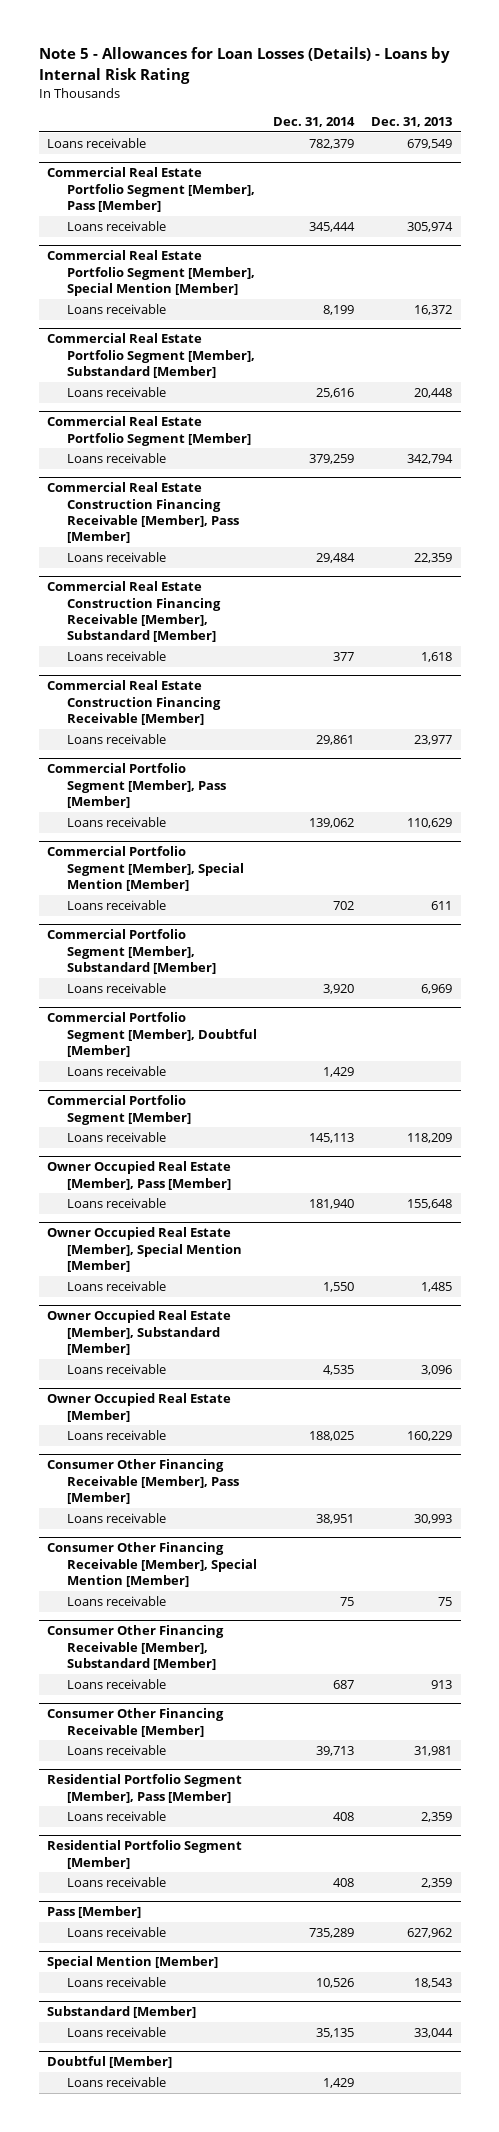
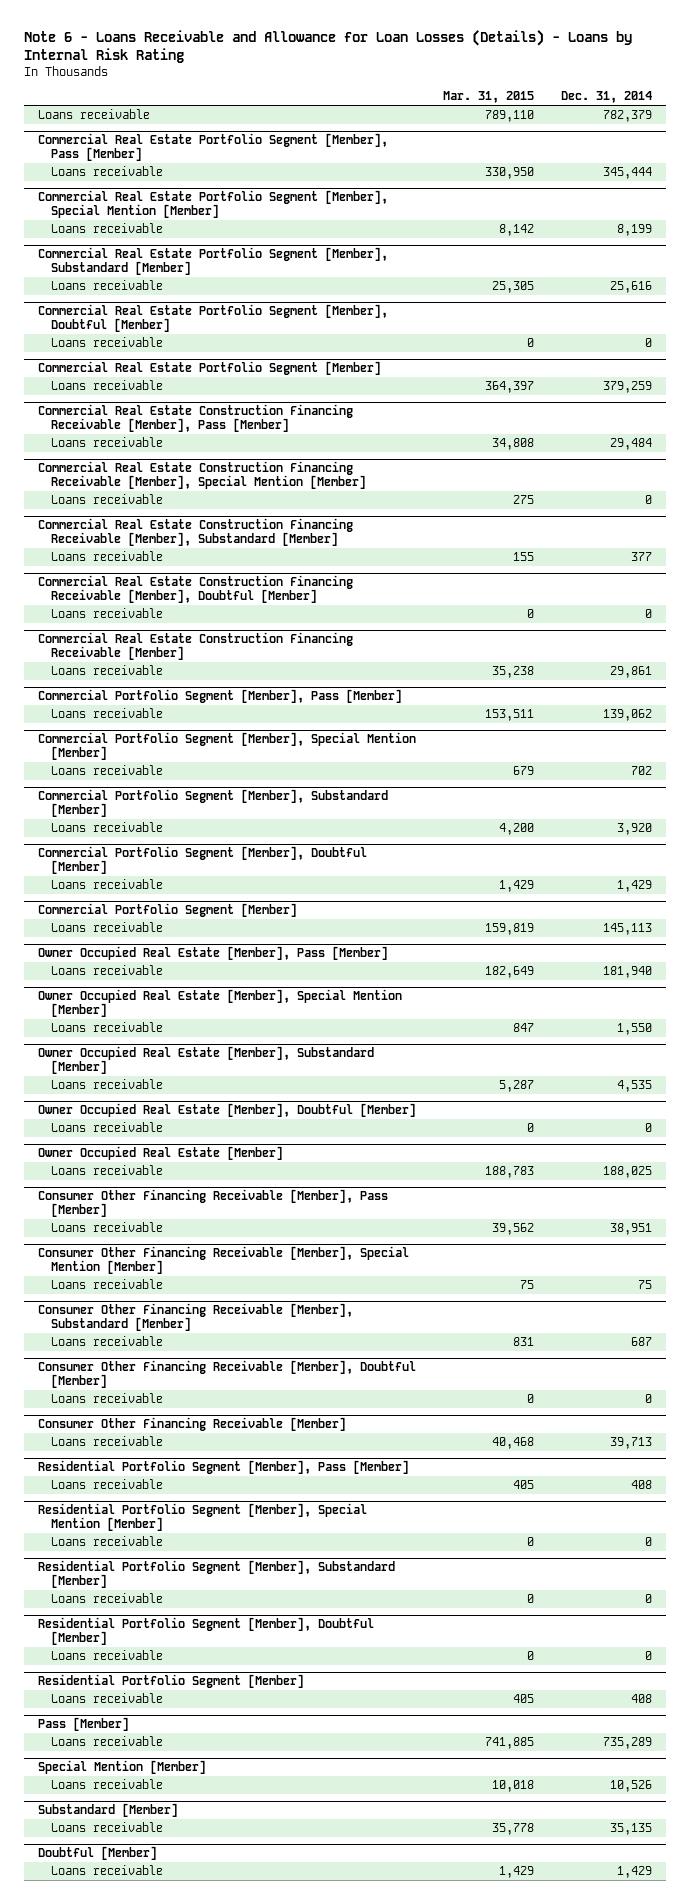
[38,47,450,84] Note 5 - Allowances for Loan Losses (Details) - Loans by Internal Risk Rating -> [24,30,633,64] Note 6 - Loans Receivable and Allowance for Loan Losses (Details) - Loans by Internal Risk Rating
[371,116,453,127] Dec. 31, 2013 -> none
none -> [442,91,534,104] Mar. 31, 2015
none -> [37,304,388,333] Commercial Real Estate Portfolio Segment [Member], Doubtful [Member]
none -> [50,337,163,348] Loans receivable
none -> [37,461,366,490] Commercial Real Estate Construction Financing Receivable [Member], Special Mention [Member]
none -> [50,494,163,505] Loans receivable
none -> [37,575,353,604] Commercial Real Estate Construction Financing Receivable [Member], Doubtful [Member]
none -> [50,608,163,619] Loans receivable
none -> [37,1103,416,1118] Owner Occupied Real Estate [Member], Doubtful [Member]
none -> [50,1122,163,1133] Loans receivable
none -> [37,1360,416,1389] Consumer Other Financing Receivable [Member], Doubtful [Member]
none -> [50,1393,163,1404] Loans receivable
none -> [37,1503,367,1532] Residential Portfolio Segment [Member], Special Mention [Member]
none -> [50,1536,163,1547] Loans receivable
none -> [37,1560,395,1589] Residential Portfolio Segment [Member], Substandard [Member]
none -> [50,1593,163,1604] Loans receivable
none -> [37,1617,374,1646] Residential Portfolio Segment [Member], Doubtful [Member]
none -> [50,1650,163,1661] Loans receivable

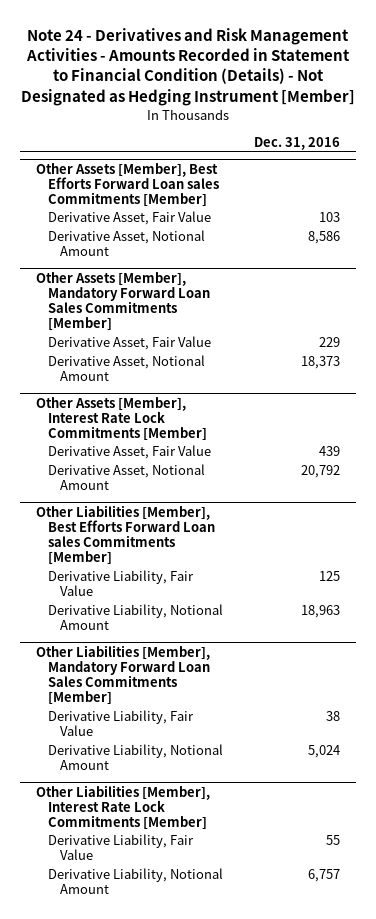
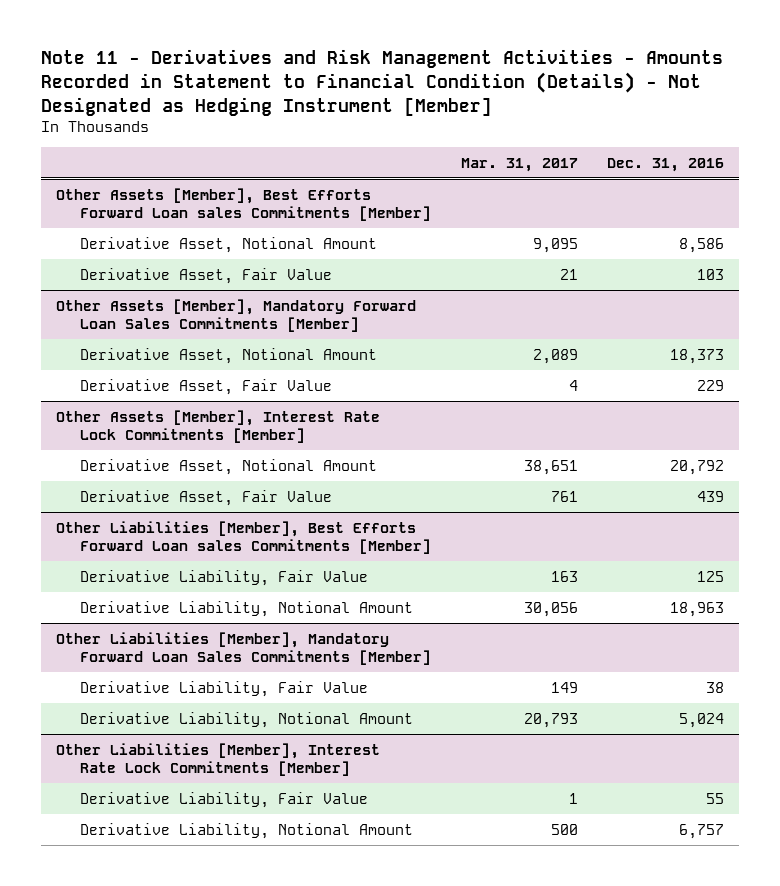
[20,27,355,106] Note 24 - Derivatives and Risk Management Activities - Amounts Recorded in Statement to Financial Condition (Details) - Not Designated as Hedging Instrument [Member] -> [40,49,723,116] Note 11 - Derivatives and Risk Management Activities - Amounts Recorded in Statement to Financial Condition (Details) - Not Designated as Hedging Instrument [Member]
none -> [460,157,578,172] Mar. 31, 2017
[47,211,211,226] Derivative Asset, Fair Value -> [79,267,332,284] Derivative Asset, Fair Value
[47,336,211,351] Derivative Asset, Fair Value -> [79,378,332,395] Derivative Asset, Fair Value
[47,445,211,460] Derivative Asset, Fair Value -> [79,489,332,506] Derivative Asset, Fair Value

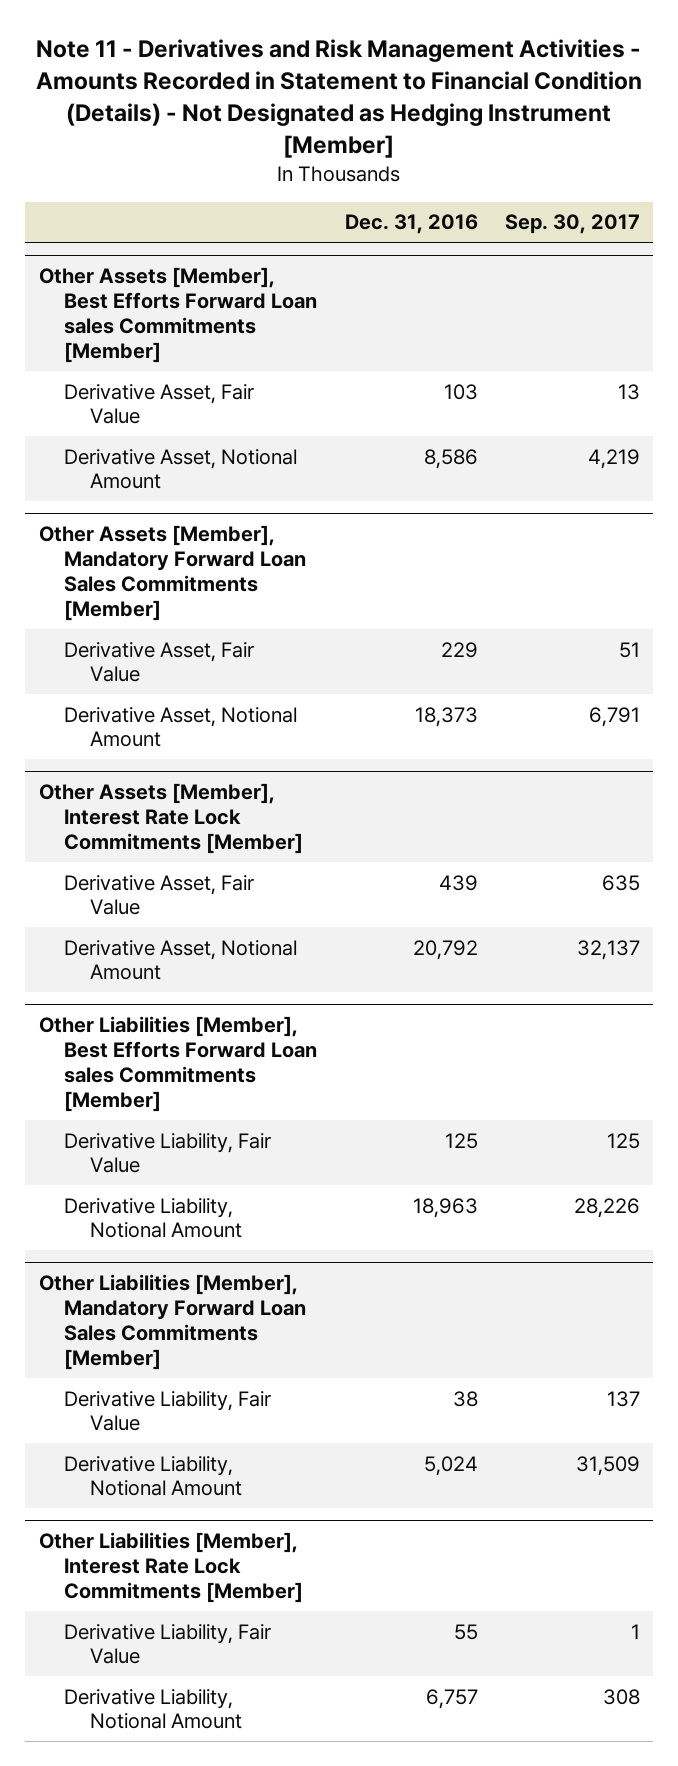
[460,157,578,172] Mar. 31, 2017 -> none
none -> [504,214,640,235] Sep. 30, 2017
[79,236,377,253] Derivative Asset, Notional Amount -> [64,448,298,490] Derivative Asset, Notional Amount
[79,347,377,364] Derivative Asset, Notional Amount -> [64,706,298,748] Derivative Asset, Notional Amount
[79,458,377,475] Derivative Asset, Notional Amount -> [64,939,298,981] Derivative Asset, Notional Amount

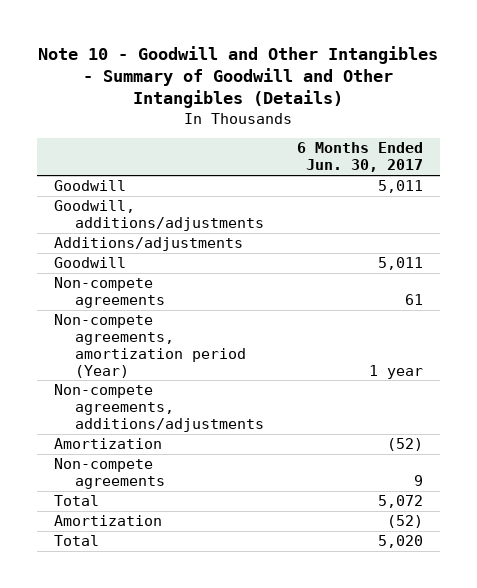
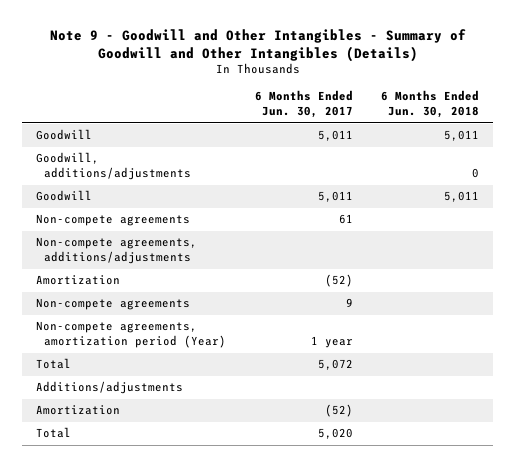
[38,45,439,109] Note 10 - Goodwill and Other Intangibles - Summary of Goodwill and Other Intangibles (Details) -> [49,28,466,62] Note 9 - Goodwill and Other Intangibles - Summary of Goodwill and Other Intangibles (Details)
none -> [381,90,480,119] 6 Months Ended Jun. 30, 2018
[53,314,246,378] Non-compete agreements, amortization period (Year) -> [35,321,227,349] Non-compete agreements, amortization period (Year)
[53,237,243,252] Additions/adjustments -> [35,381,183,395] Additions/adjustments

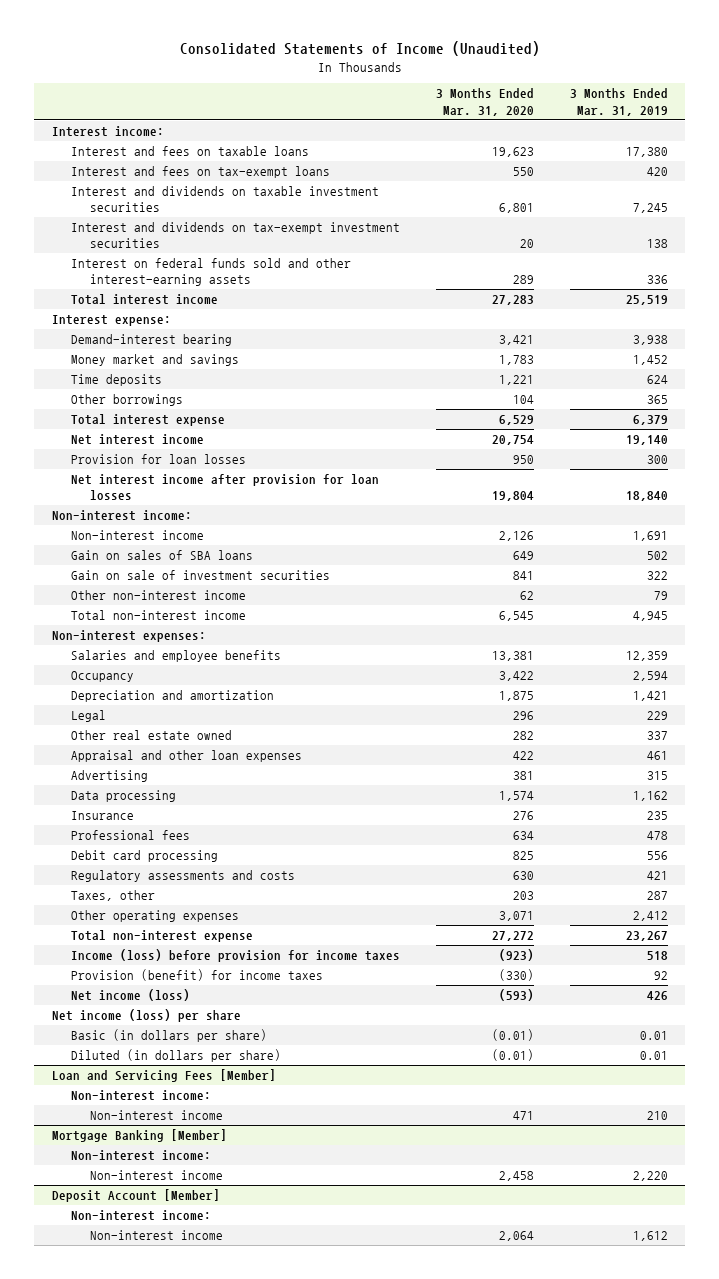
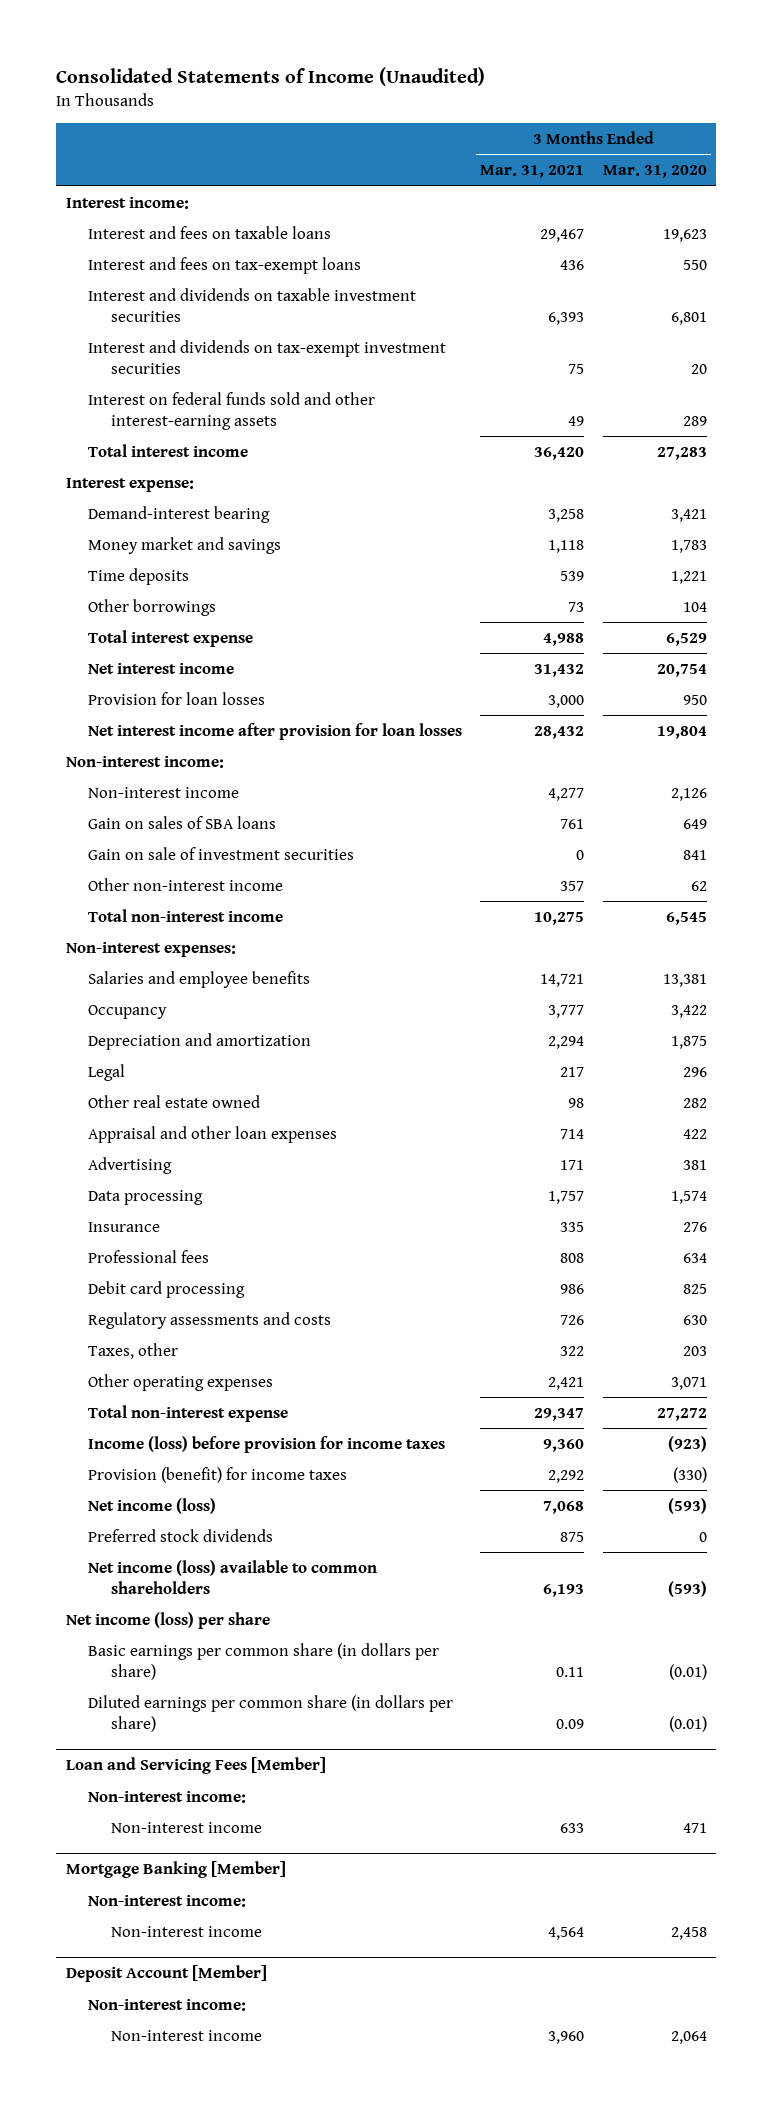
[569,88,668,116] 3 Months Ended Mar. 31, 2019 -> none
none -> [480,165,585,179] Mar. 31, 2021
none -> [88,1528,274,1542] Preferred stock dividends
none -> [88,1559,378,1594] Net income (loss) available to common shareholders
[70,1029,267,1043] Basic (in dollars per share) -> [88,1642,440,1680] Basic earnings per common share (in dollars per share)
[70,1049,281,1063] Diluted (in dollars per share) -> [88,1694,454,1732] Diluted earnings per common share (in dollars per share)

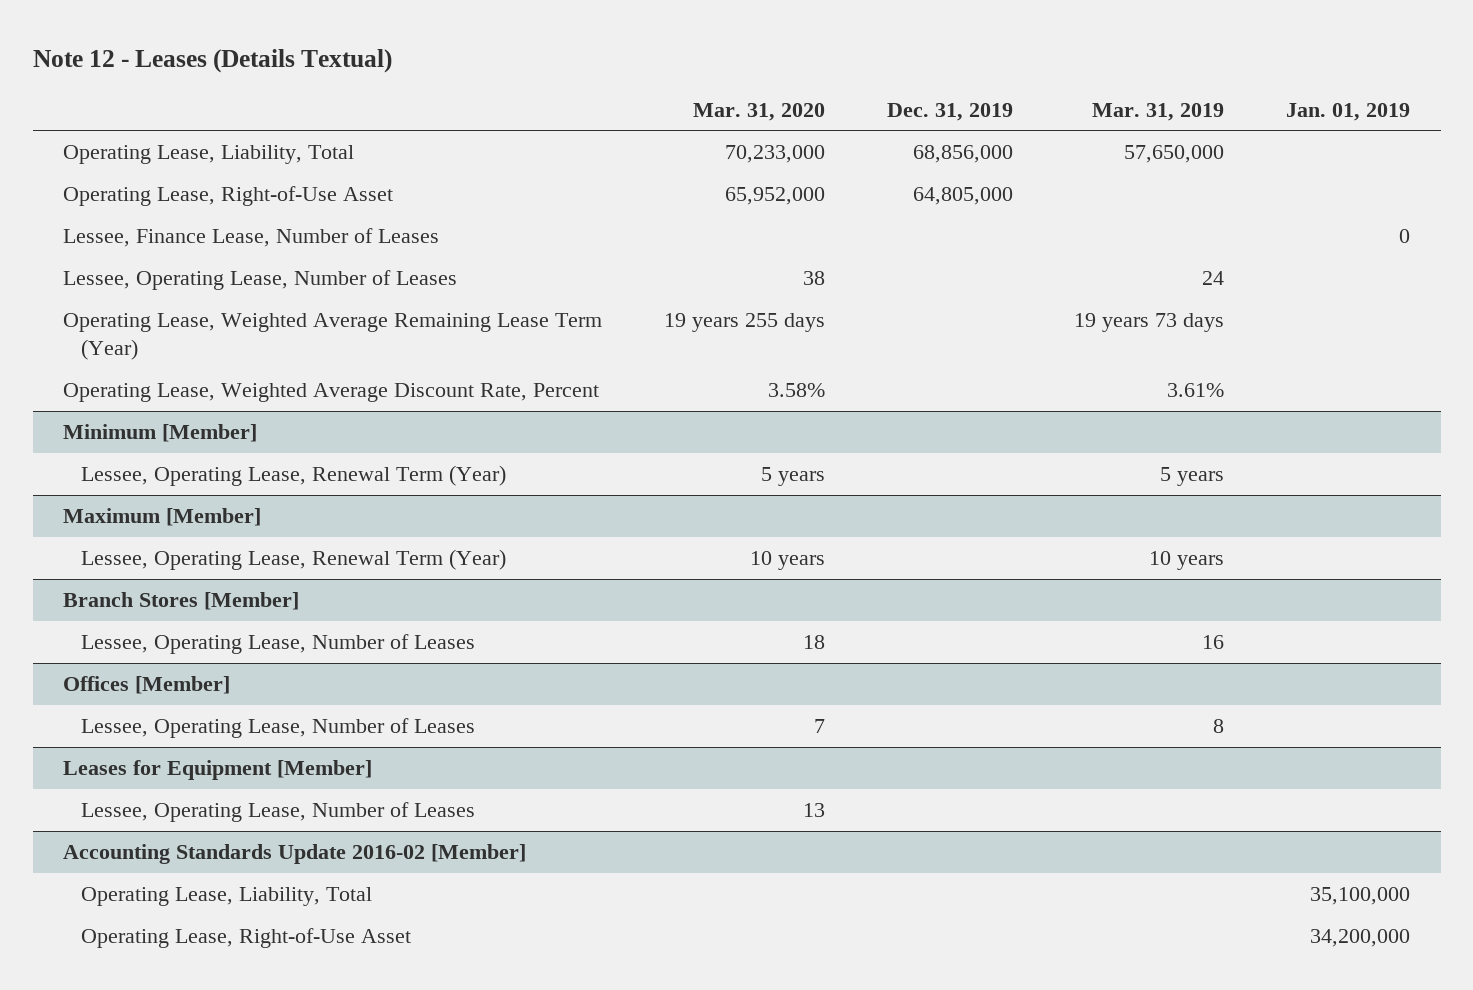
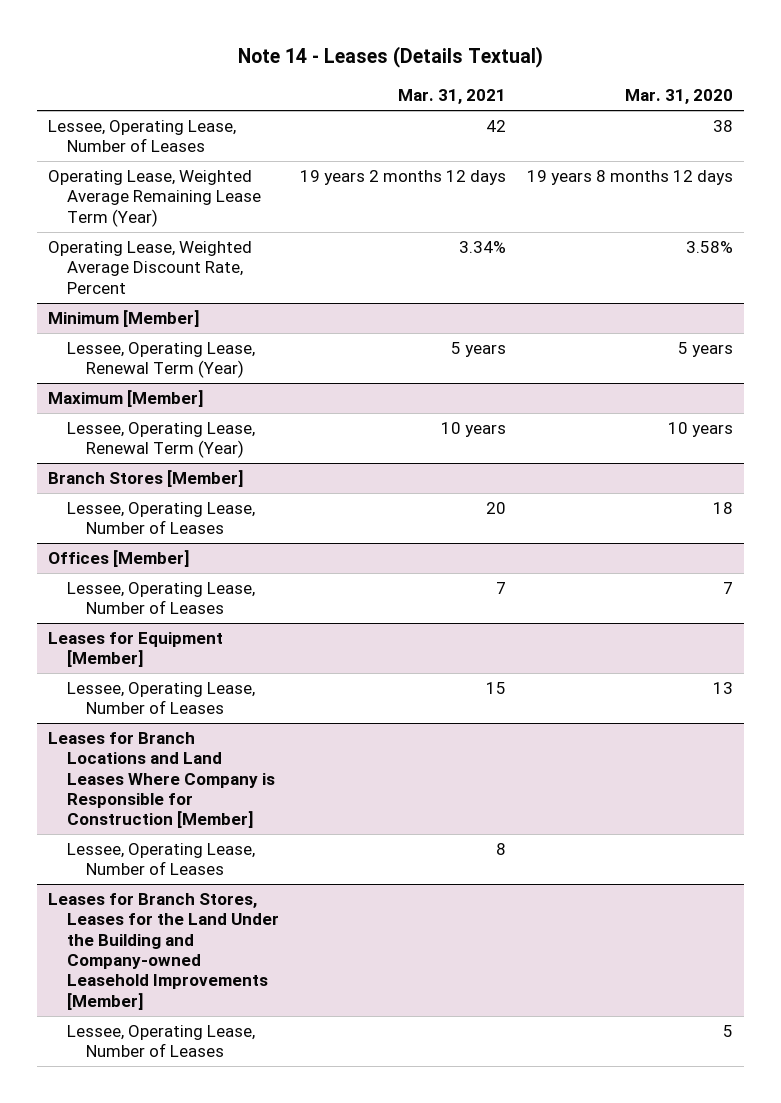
[32,48,392,73] Note 12 - Leases (Details Textual) -> [237,46,543,69] Note 14 - Leases (Details Textual)
[886,102,1013,121] Dec. 31, 2019 -> none
[1092,102,1225,121] Mar. 31, 2019 -> none
[1285,102,1410,121] Jan. 01, 2019 -> none
none -> [398,89,507,105] Mar. 31, 2021
[63,144,355,164] Operating Lease, Liability, Total -> none
[63,185,394,206] Operating Lease, Right-of-Use Asset -> none
[63,227,440,247] Lessee, Finance Lease, Number of Leases -> none
[664,312,826,332] 19 years 255 days -> [527,169,734,185] 19 years 8 months 12 days
[63,843,527,864] Accounting Standards Update 2016-02 [Member] -> none
[81,886,373,906] Operating Lease, Liability, Total -> none
[81,927,412,948] Operating Lease, Right-of-Use Asset -> none
none -> [47,731,276,829] Leases for Branch Locations and Land Leases Where Company is Responsible for Construction [Member]
none -> [67,842,256,876] Lessee, Operating Lease, Number of Leases
none -> [47,892,280,1010] Leases for Branch Stores, Leases for the Land Under the Building and Company-owned Leasehold Improvements [Member]
none -> [67,1024,256,1058] Lessee, Operating Lease, Number of Leases

